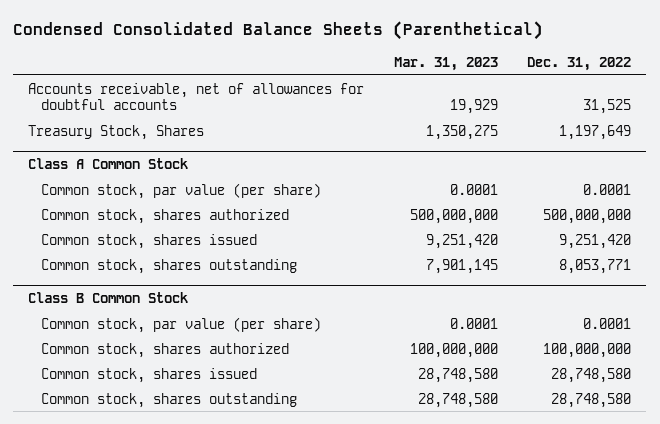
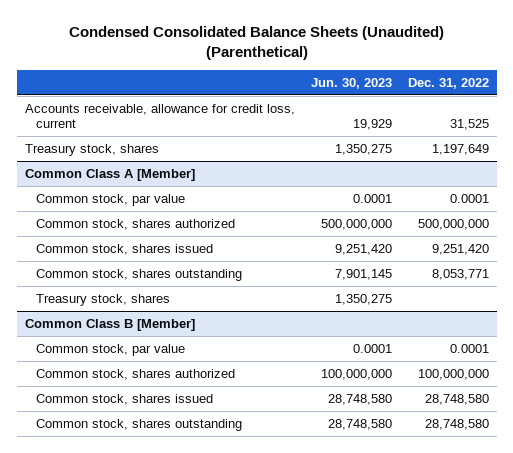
[13,21,544,41] Condensed Consolidated Balance Sheets (Parenthetical) -> [68,25,444,60] Condensed Consolidated Balance Sheets (Unaudited) (Parenthetical)
[393,56,498,71] Mar. 31, 2023 -> none
none -> [310,77,392,89] Jun. 30, 2023
[28,82,365,110] Accounts receivable, net of allowances for doubtful accounts -> [24,103,295,129] Accounts receivable, allowance for credit loss, current
[28,124,205,140] Treasury Stock, Shares -> [24,143,159,156] Treasury stock, shares
[28,157,189,169] Class A Common Stock -> [24,168,195,181] Common Class A [Member]
[40,182,321,199] Common stock, par value (per share) -> [35,193,185,206] Common stock, par value
none -> [35,293,170,306] Treasury stock, shares
[28,291,189,303] Class B Common Stock -> [24,318,195,331] Common Class B [Member]
[40,316,321,333] Common stock, par value (per share) -> [35,343,185,356] Common stock, par value

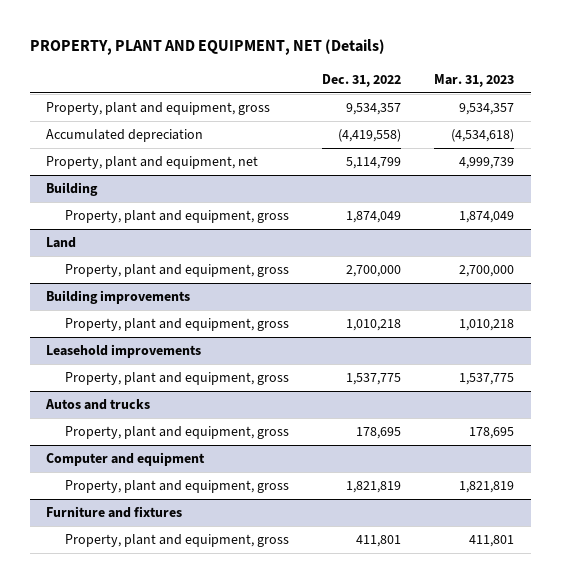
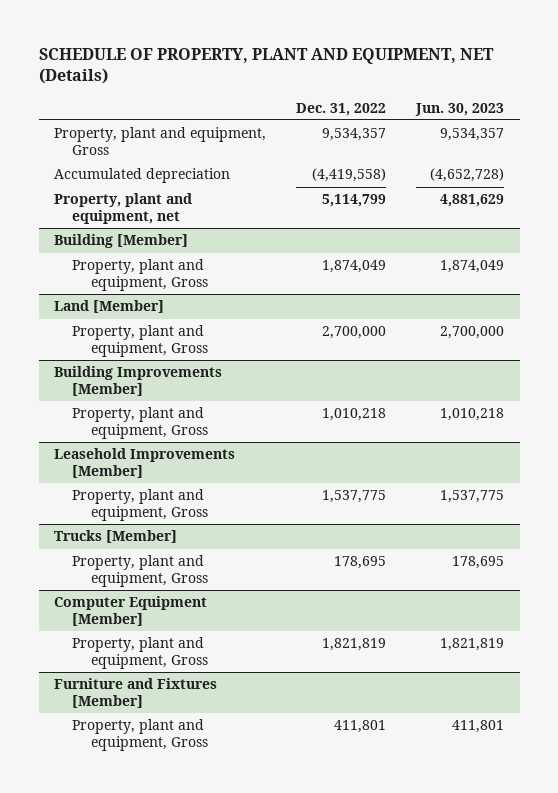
[29,39,385,56] PROPERTY, PLANT AND EQUIPMENT, NET (Details) -> [38,47,494,85] SCHEDULE OF PROPERTY, PLANT AND EQUIPMENT, NET (Details)
[434,73,515,87] Mar. 31, 2023 -> none
none -> [415,102,505,116] Jun. 30, 2023
[46,102,271,116] Property, plant and equipment, gross -> [53,127,266,155] Property, plant and equipment, Gross
[46,182,99,197] Building -> [53,234,188,249] Building [Member]
[64,210,289,224] Property, plant and equipment, gross -> [72,259,208,291] Property, plant and equipment, Gross
[46,237,77,249] Land -> [53,300,164,314] Land [Member]
[64,264,289,278] Property, plant and equipment, gross -> [72,325,208,357] Property, plant and equipment, Gross
[46,290,191,305] Building improvements -> [53,366,222,396] Building Improvements [Member]
[64,318,289,332] Property, plant and equipment, gross -> [72,407,208,439] Property, plant and equipment, Gross
[46,344,202,359] Leasehold improvements -> [53,448,235,478] Leasehold Improvements [Member]
[64,372,289,386] Property, plant and equipment, gross -> [72,489,208,521] Property, plant and equipment, Gross
[45,399,151,411] Autos and trucks -> [53,530,177,544] Trucks [Member]
[64,426,289,440] Property, plant and equipment, gross -> [72,555,208,587] Property, plant and equipment, Gross
[46,452,206,467] Computer and equipment -> [53,596,207,626] Computer Equipment [Member]
[64,480,289,494] Property, plant and equipment, gross -> [72,637,208,669] Property, plant and equipment, Gross
[46,506,183,519] Furniture and fixtures -> [53,678,217,708] Furniture and Fixtures [Member]
[64,534,289,548] Property, plant and equipment, gross -> [72,719,208,751] Property, plant and equipment, Gross

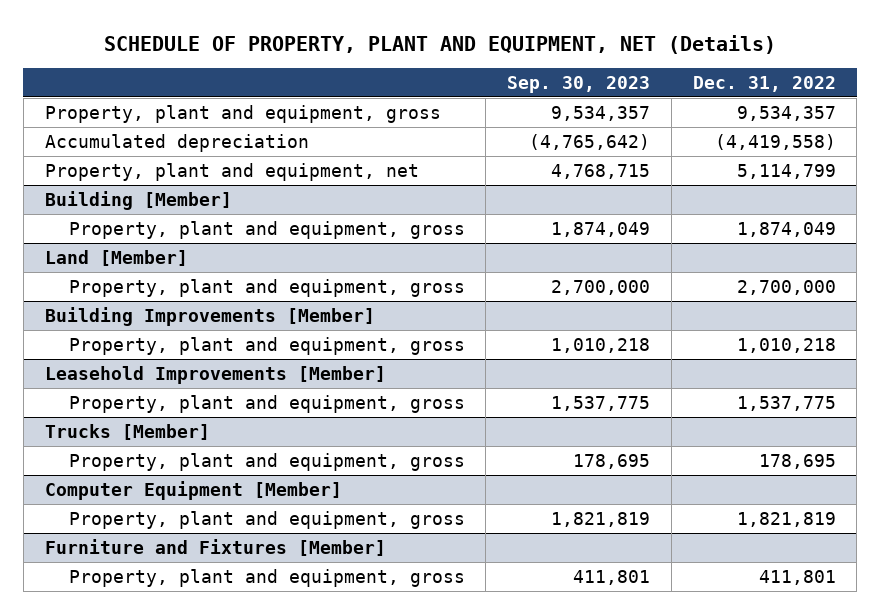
[415,102,505,116] Jun. 30, 2023 -> none
none -> [507,75,651,93] Sep. 30, 2023
[53,127,266,155] Property, plant and equipment, Gross -> [44,104,441,123] Property, plant and equipment, gross
[72,259,208,291] Property, plant and equipment, Gross -> [68,220,465,239] Property, plant and equipment, gross
[72,325,208,357] Property, plant and equipment, Gross -> [68,278,465,297] Property, plant and equipment, gross
[72,407,208,439] Property, plant and equipment, Gross -> [68,336,465,355] Property, plant and equipment, gross
[72,489,208,521] Property, plant and equipment, Gross -> [68,394,465,413] Property, plant and equipment, gross
[72,555,208,587] Property, plant and equipment, Gross -> [68,452,465,471] Property, plant and equipment, gross
[72,637,208,669] Property, plant and equipment, Gross -> [68,510,465,529] Property, plant and equipment, gross
[72,719,208,751] Property, plant and equipment, Gross -> [68,568,465,587] Property, plant and equipment, gross

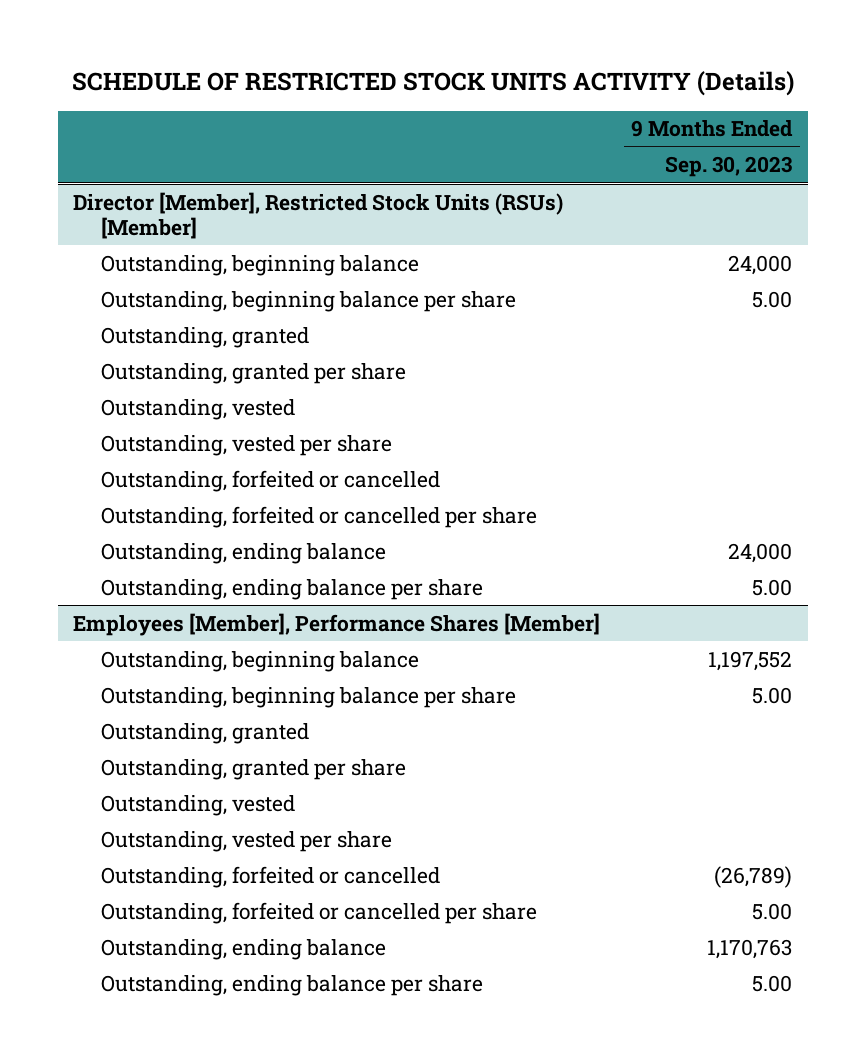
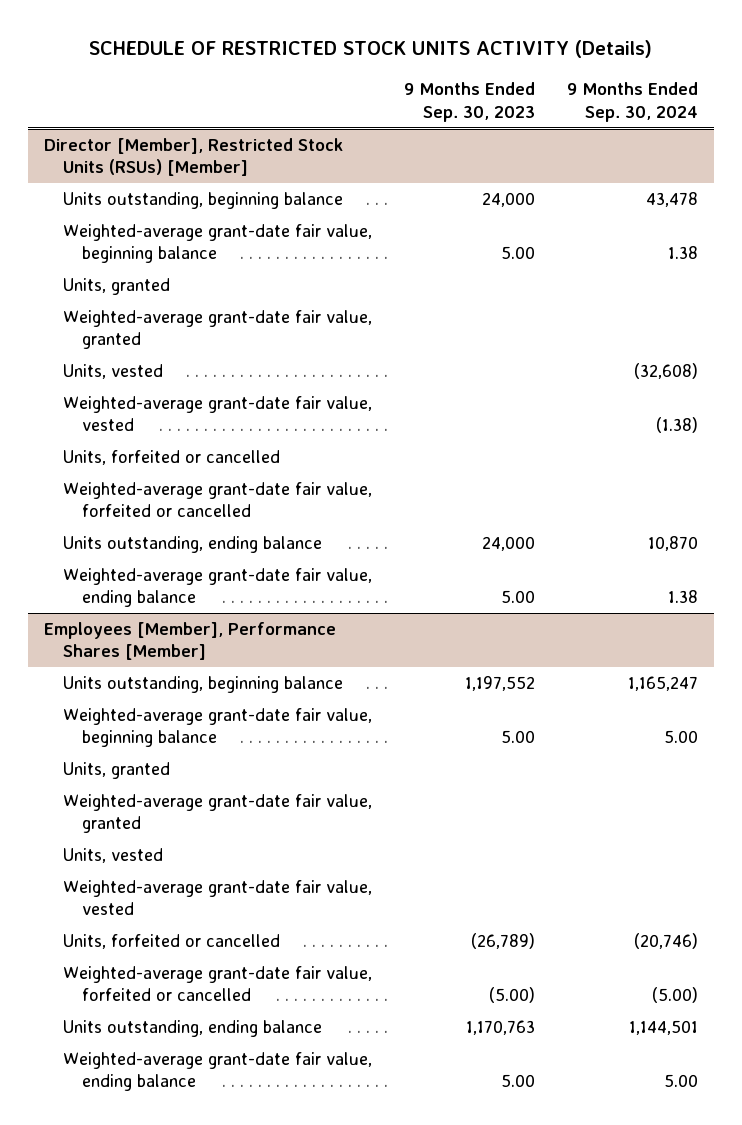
none -> [567,82,699,122] 9 Months Ended Sep. 30, 2024
[100,254,419,276] Outstanding, beginning balance -> [63,192,344,210] Units outstanding, beginning balance
[100,290,516,312] Outstanding, beginning balance per share -> [63,224,373,264] Weighted-average grant-date fair value, beginning balance
[100,326,309,348] Outstanding, granted -> [63,278,171,296] Units, granted
[100,362,406,384] Outstanding, granted per share -> [63,310,373,350] Weighted-average grant-date fair value, granted
[100,398,295,420] Outstanding, vested -> [63,364,164,380] Units, vested
[100,434,392,456] Outstanding, vested per share -> [63,396,373,432] Weighted-average grant-date fair value, vested
[100,469,440,492] Outstanding, forfeited or cancelled -> [63,450,281,466] Units, forfeited or cancelled
[100,505,537,528] Outstanding, forfeited or cancelled per share -> [63,482,373,518] Weighted-average grant-date fair value, forfeited or cancelled
[100,542,386,564] Outstanding, ending balance -> [63,536,323,554] Units outstanding, ending balance
[100,578,483,600] Outstanding, ending balance per share -> [63,568,373,608] Weighted-average grant-date fair value, ending balance
[100,650,419,672] Outstanding, beginning balance -> [63,676,344,694] Units outstanding, beginning balance
[100,686,516,708] Outstanding, beginning balance per share -> [63,708,373,748] Weighted-average grant-date fair value, beginning balance
[100,722,309,744] Outstanding, granted -> [63,762,171,780] Units, granted
[100,758,406,780] Outstanding, granted per share -> [63,794,373,834] Weighted-average grant-date fair value, granted
[100,794,295,816] Outstanding, vested -> [63,848,164,864] Units, vested
[100,830,392,852] Outstanding, vested per share -> [63,880,373,916] Weighted-average grant-date fair value, vested
[100,865,440,888] Outstanding, forfeited or cancelled -> [63,934,281,950] Units, forfeited or cancelled
[100,901,537,924] Outstanding, forfeited or cancelled per share -> [63,966,373,1002] Weighted-average grant-date fair value, forfeited or cancelled
[752,902,793,920] 5.00 -> [489,987,536,1004] (5.00)
[100,938,386,960] Outstanding, ending balance -> [63,1020,323,1038] Units outstanding, ending balance
[100,974,483,996] Outstanding, ending balance per share -> [63,1052,373,1092] Weighted-average grant-date fair value, ending balance

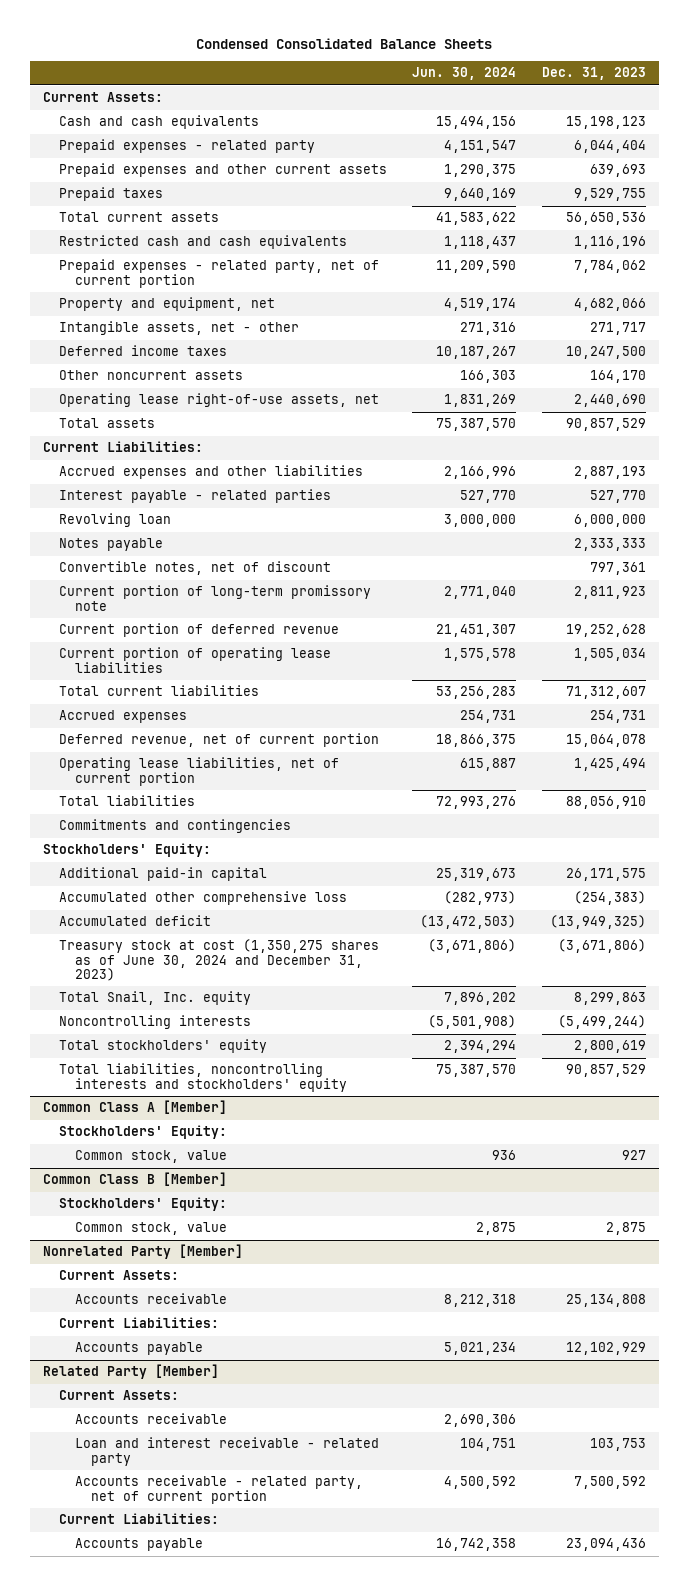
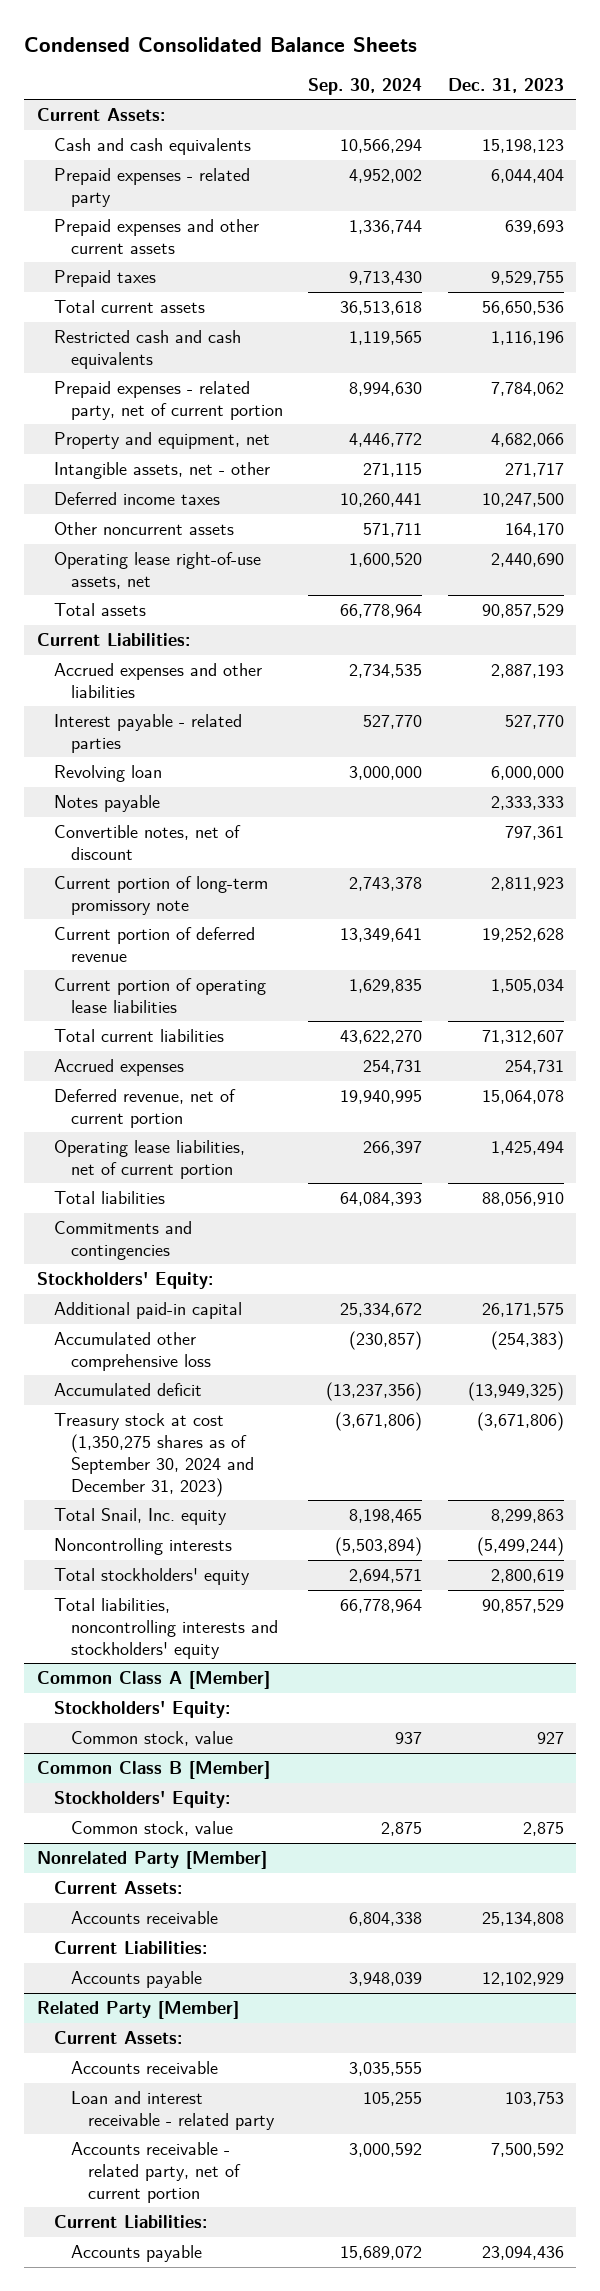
[412,67,517,81] Jun. 30, 2024 -> none
none -> [308,77,423,95] Sep. 30, 2024
[58,939,379,982] Treasury stock at cost (1,350,275 shares as of June 30, 2024 and December 31, 2023) -> [53,1413,255,1497] Treasury stock at cost (1,350,275 shares as of September 30, 2024 and December 31, 2023)

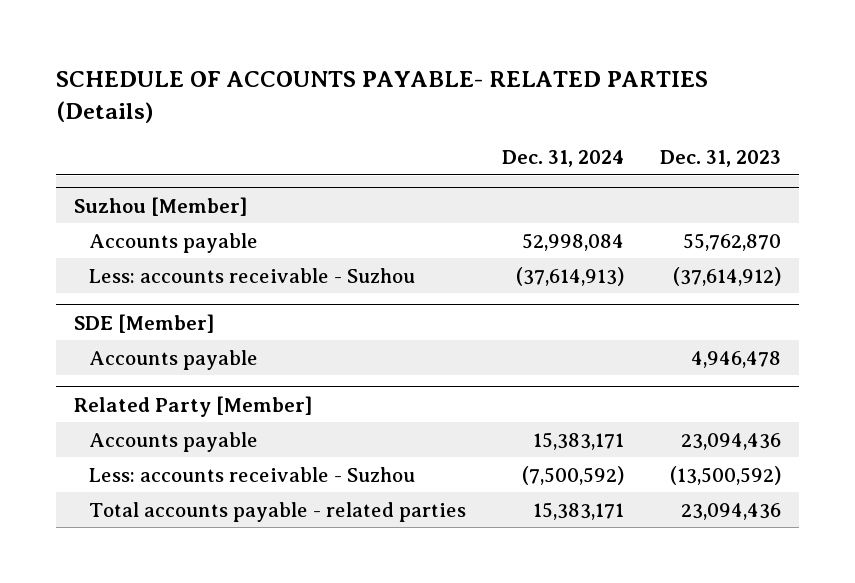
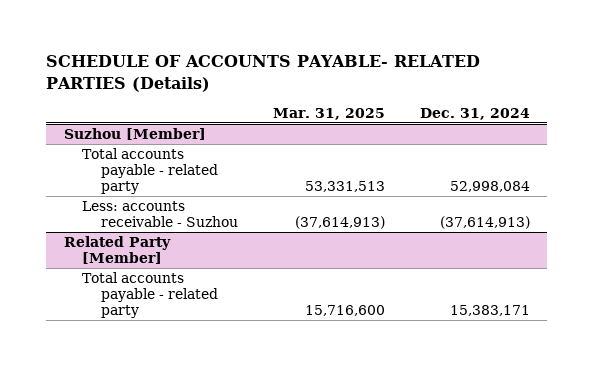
[660,149,782,167] Dec. 31, 2023 -> none
none -> [272,107,385,120] Mar. 31, 2025
[89,232,259,253] Accounts payable -> [82,148,218,194] Total accounts payable - related party
[73,313,214,333] SDE [Member] -> none
[89,349,259,370] Accounts payable -> none
[89,466,416,482] Less: accounts receivable - Suzhou -> none
[89,501,467,522] Total accounts payable - related parties -> none
[89,431,259,452] Accounts payable -> [82,272,218,318] Total accounts payable - related party

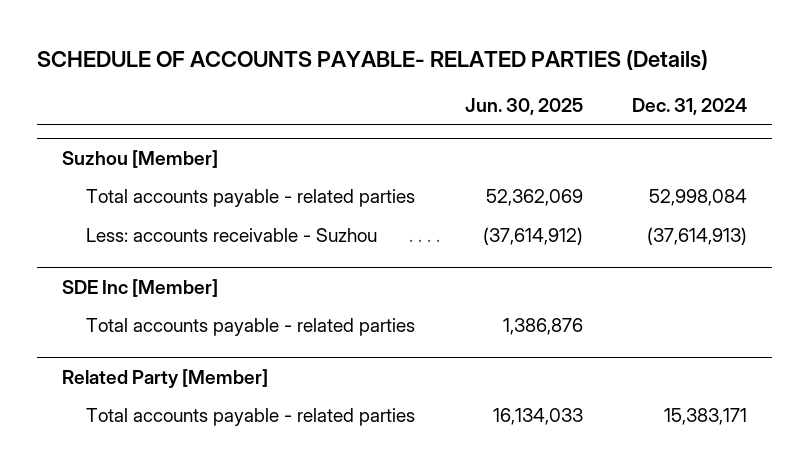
[272,107,385,120] Mar. 31, 2025 -> none
none -> [464,98,583,116] Jun. 30, 2025
[82,148,218,194] Total accounts payable - related party -> [86,189,416,208] Total accounts payable - related parties
none -> [61,278,218,297] SDE Inc [Member]
none -> [86,318,416,337] Total accounts payable - related parties
[82,272,218,318] Total accounts payable - related party -> [86,408,416,427] Total accounts payable - related parties

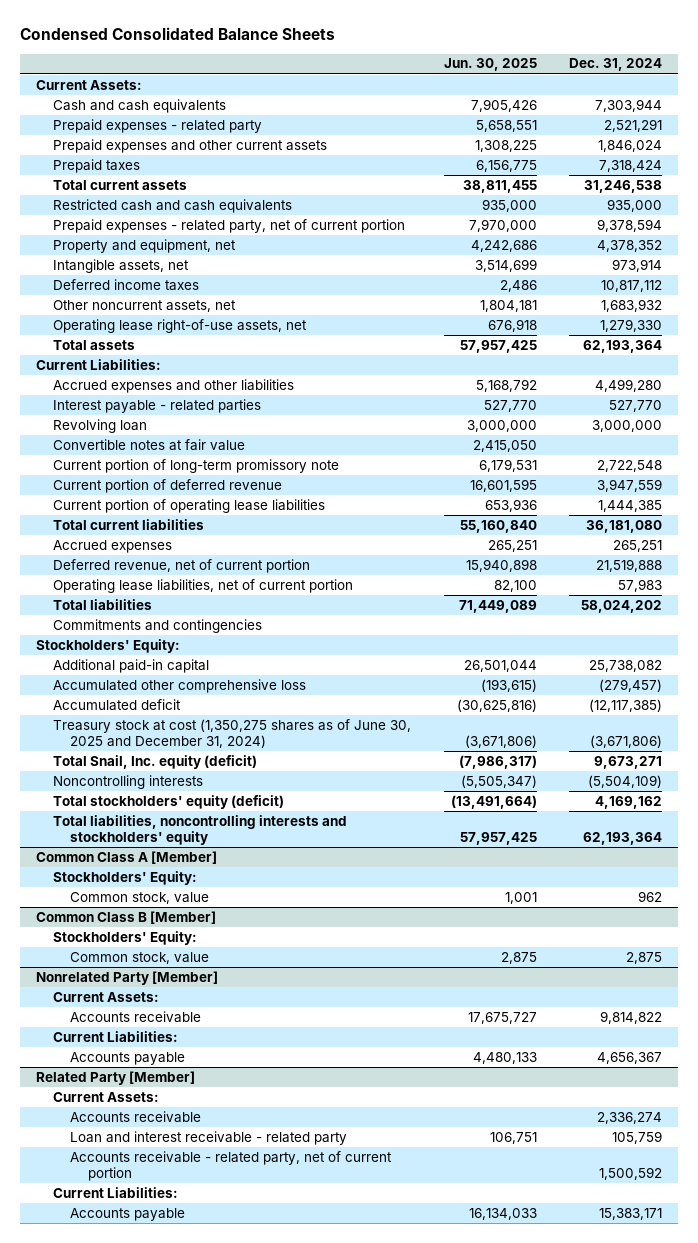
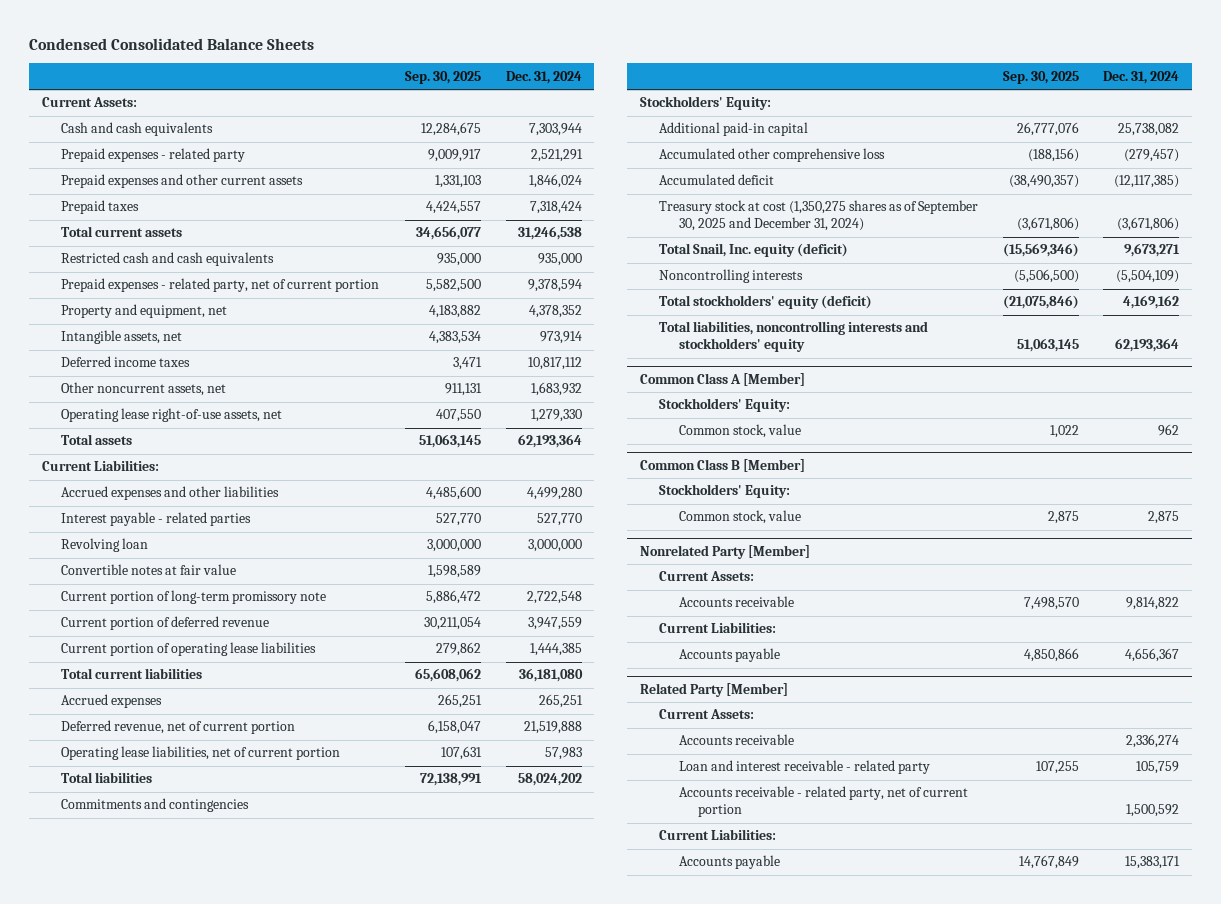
[443,58,537,72] Jun. 30, 2025 -> none
none -> [405,70,482,84] Sep. 30, 2025
[53,718,412,749] Treasury stock at cost (1,350,275 shares as of June 30, 2025 and December 31, 2024) -> [659,200,979,232] Treasury stock at cost (1,350,275 shares as of September 30, 2025 and December 31, 2024)

